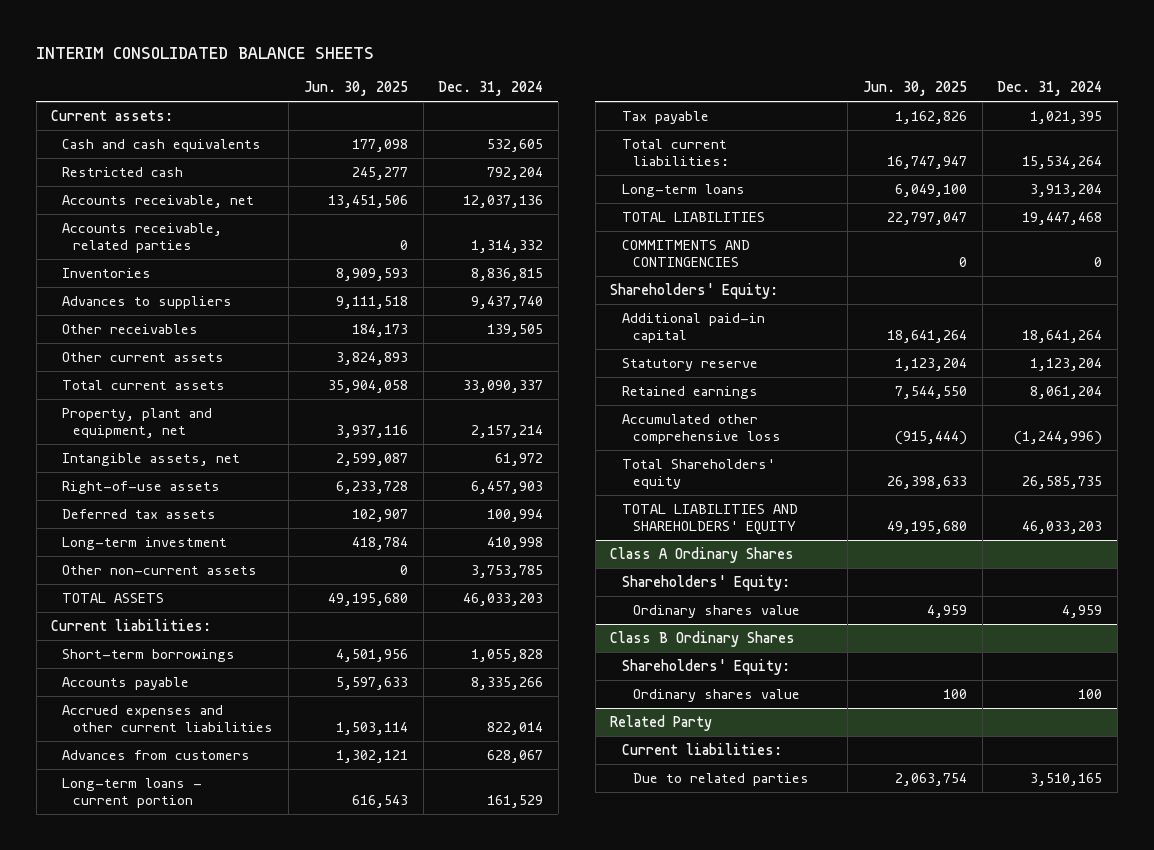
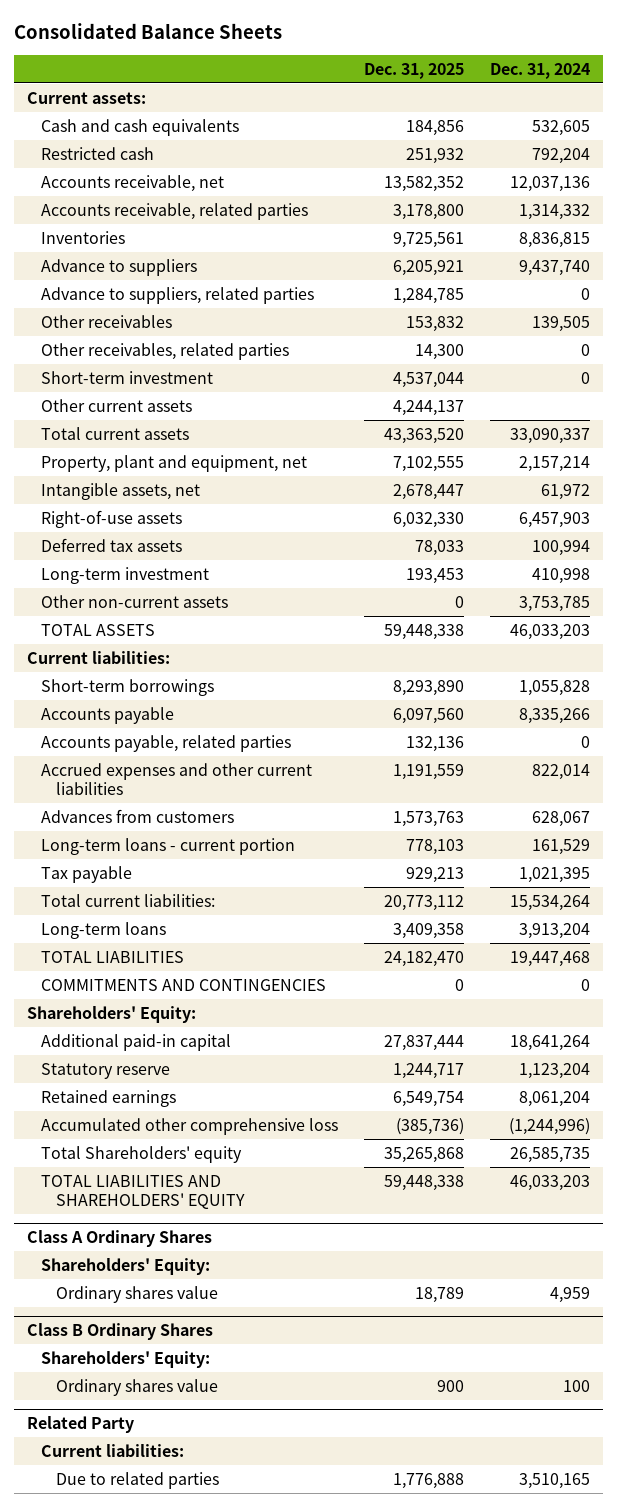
[36,46,375,59] INTERIM CONSOLIDATED BALANCE SHEETS -> [13,22,282,39] Consolidated Balance Sheets
[303,81,408,97] Jun. 30, 2025 -> none
none -> [364,62,465,79] Dec. 31, 2025
[62,295,233,309] Advances to suppliers -> [41,258,198,276] Advance to suppliers
none -> [41,286,315,304] Advance to suppliers, related parties
none -> [41,342,290,360] Other receivables, related parties
none -> [41,370,214,384] Short-term investment
none -> [41,734,292,752] Accounts payable, related parties

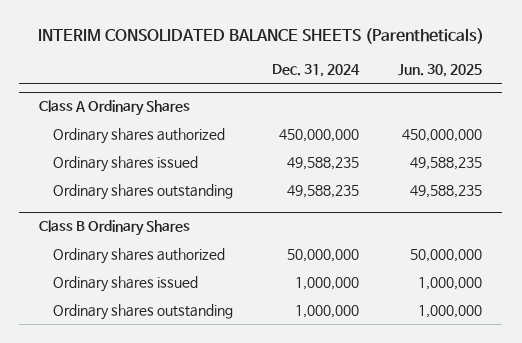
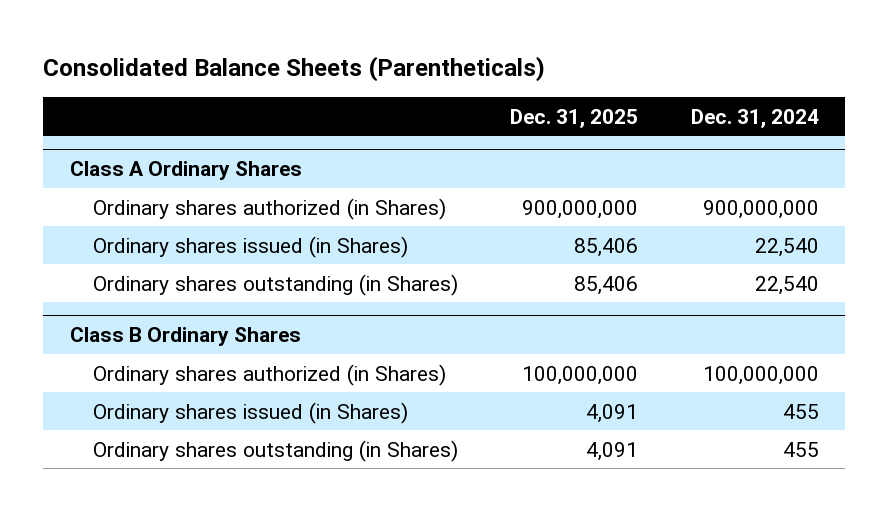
[37,28,484,45] INTERIM CONSOLIDATED BALANCE SHEETS (Parentheticals) -> [43,55,546,82] Consolidated Balance Sheets (Parentheticals)
[398,64,483,78] Jun. 30, 2025 -> none
none -> [510,108,639,128] Dec. 31, 2025
[52,127,225,144] Ordinary shares authorized -> [92,197,446,220] Ordinary shares authorized (in Shares)
[279,128,360,142] 450,000,000 -> [703,199,820,219] 900,000,000
[52,155,198,172] Ordinary shares issued -> [92,235,408,258] Ordinary shares issued (in Shares)
[287,156,360,170] 49,588,235 -> [755,237,820,257] 22,540
[52,183,233,200] Ordinary shares outstanding -> [92,273,458,296] Ordinary shares outstanding (in Shares)
[287,184,360,198] 49,588,235 -> [755,275,820,295] 22,540
[52,247,225,264] Ordinary shares authorized -> [92,363,446,386] Ordinary shares authorized (in Shares)
[287,248,360,262] 50,000,000 -> [703,365,820,385] 100,000,000
[52,275,198,292] Ordinary shares issued -> [92,401,408,424] Ordinary shares issued (in Shares)
[295,276,360,290] 1,000,000 -> [783,403,820,419] 455
[52,303,233,320] Ordinary shares outstanding -> [92,439,458,462] Ordinary shares outstanding (in Shares)
[295,304,360,318] 1,000,000 -> [783,441,820,457] 455

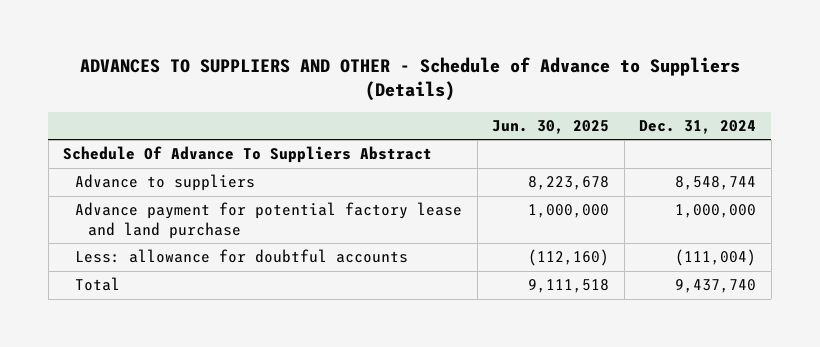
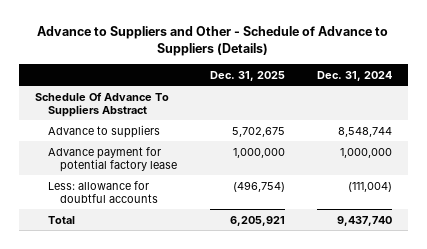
[79,57,740,102] ADVANCES TO SUPPLIERS AND OTHER - Schedule of Advance to Suppliers (Details) -> [37,26,389,57] Advance to Suppliers and Other - Schedule of Advance to Suppliers (Details)
[492,119,610,134] Jun. 30, 2025 -> none
none -> [209,70,285,81] Dec. 31, 2025
[75,202,463,239] Advance payment for potential factory lease and land purchase -> [47,146,178,172] Advance payment for potential factory lease

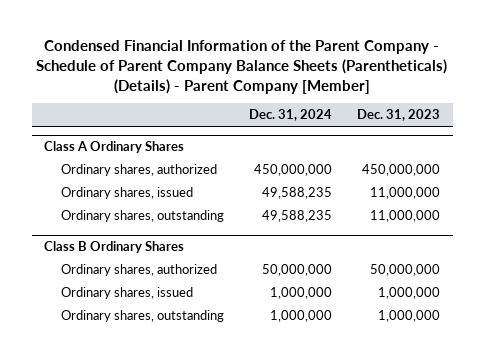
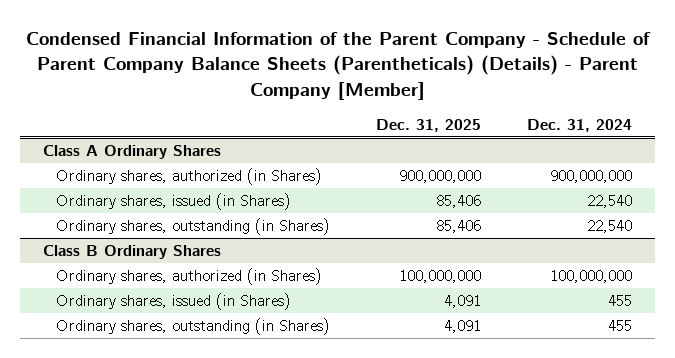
[357,109,441,122] Dec. 31, 2023 -> none
none -> [376,118,482,132] Dec. 31, 2025
[60,163,217,176] Ordinary shares, authorized -> [56,168,323,186] Ordinary shares, authorized (in Shares)
[253,163,332,176] 450,000,000 -> [550,170,633,184] 900,000,000
[60,186,193,199] Ordinary shares, issued -> [56,193,292,211] Ordinary shares, issued (in Shares)
[261,186,332,199] 49,588,235 -> [587,195,633,209] 22,540
[60,209,224,222] Ordinary shares, outstanding -> [56,218,331,236] Ordinary shares, outstanding (in Shares)
[261,209,332,222] 49,588,235 -> [587,220,633,234] 22,540
[60,263,217,276] Ordinary shares, authorized -> [56,268,323,286] Ordinary shares, authorized (in Shares)
[261,263,332,276] 50,000,000 -> [550,270,633,284] 100,000,000
[60,286,193,299] Ordinary shares, issued -> [56,293,292,311] Ordinary shares, issued (in Shares)
[269,286,332,299] 1,000,000 -> [608,295,633,307] 455
[60,309,224,322] Ordinary shares, outstanding -> [56,318,331,336] Ordinary shares, outstanding (in Shares)
[269,309,332,322] 1,000,000 -> [608,320,633,332] 455

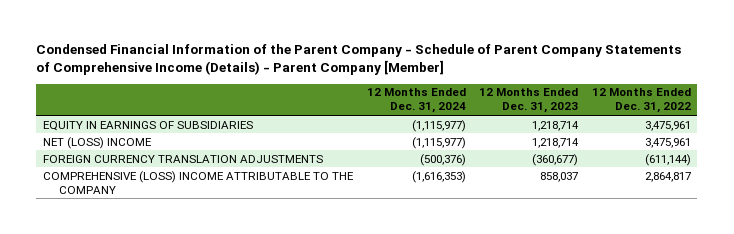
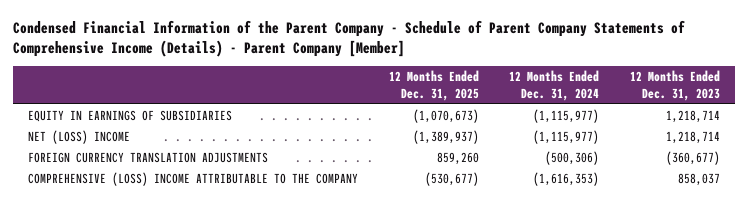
[591,88,691,114] 12 Months Ended Dec. 31, 2022 -> none
none -> [388,70,479,101] 12 Months Ended Dec. 31, 2025
[419,153,466,166] (500,376) -> [545,151,600,166] (500,306)

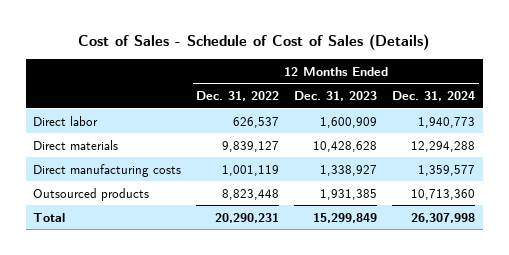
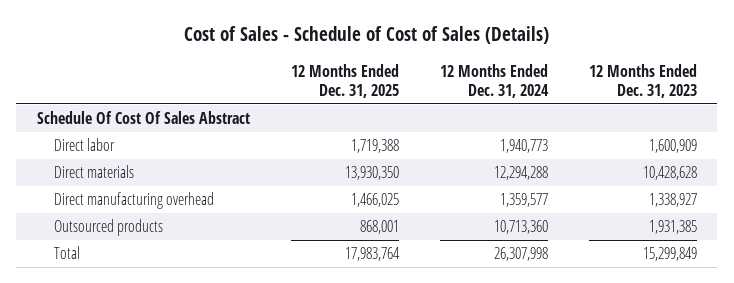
[196,91,280,102] Dec. 31, 2022 -> none
none -> [290,63,399,98] 12 Months Ended Dec. 31, 2025
none -> [36,111,250,125] Schedule Of Cost Of Sales Abstract
[33,163,182,177] Direct manufacturing costs -> [54,192,215,210] Direct manufacturing overhead

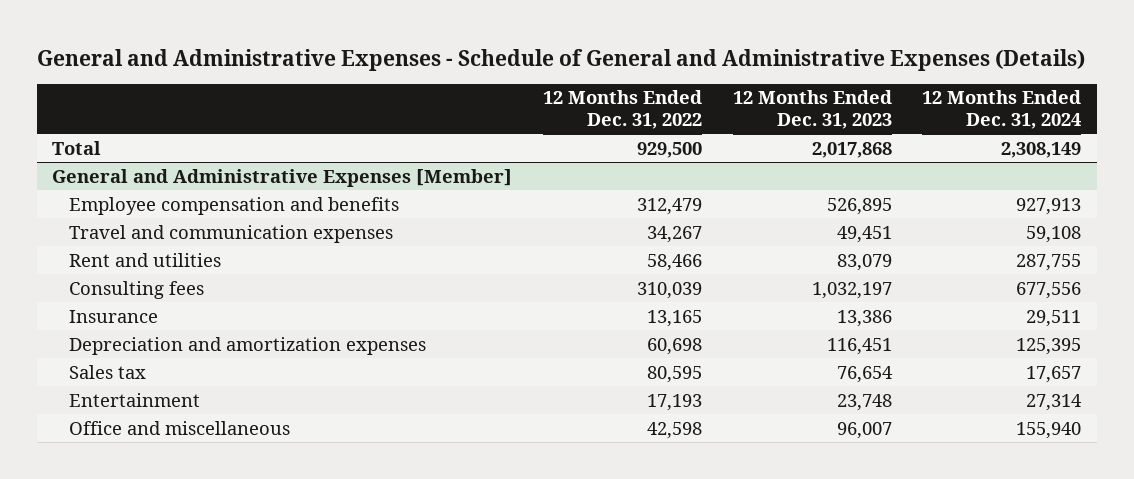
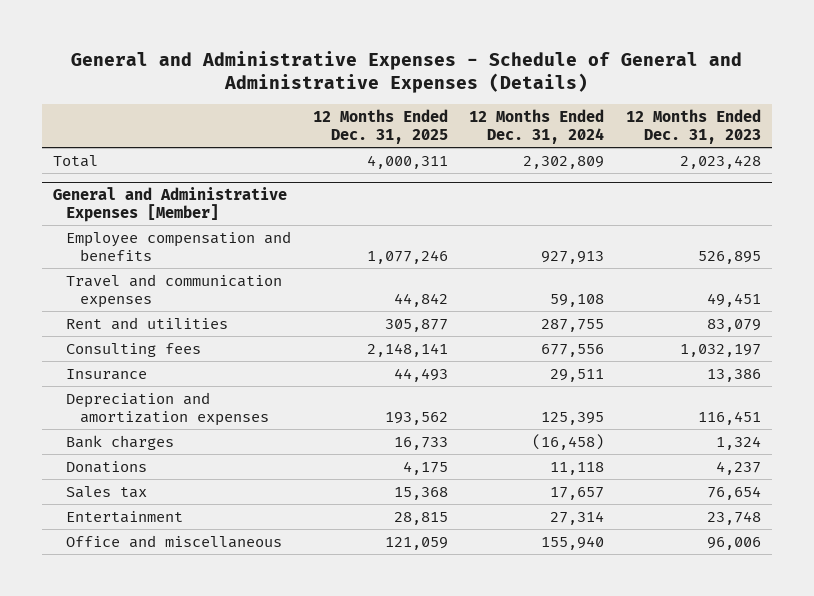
[543,90,703,129] 12 Months Ended Dec. 31, 2022 -> none
none -> [312,109,448,145] 12 Months Ended Dec. 31, 2025
[811,141,892,158] 2,017,868 -> [680,154,762,169] 2,023,428
[1001,141,1082,158] 2,308,149 -> [523,155,605,169] 2,302,809
none -> [66,434,175,450] Bank charges
none -> [66,460,148,473] Donations
[836,421,892,439] 96,007 -> [707,536,762,550] 96,006

